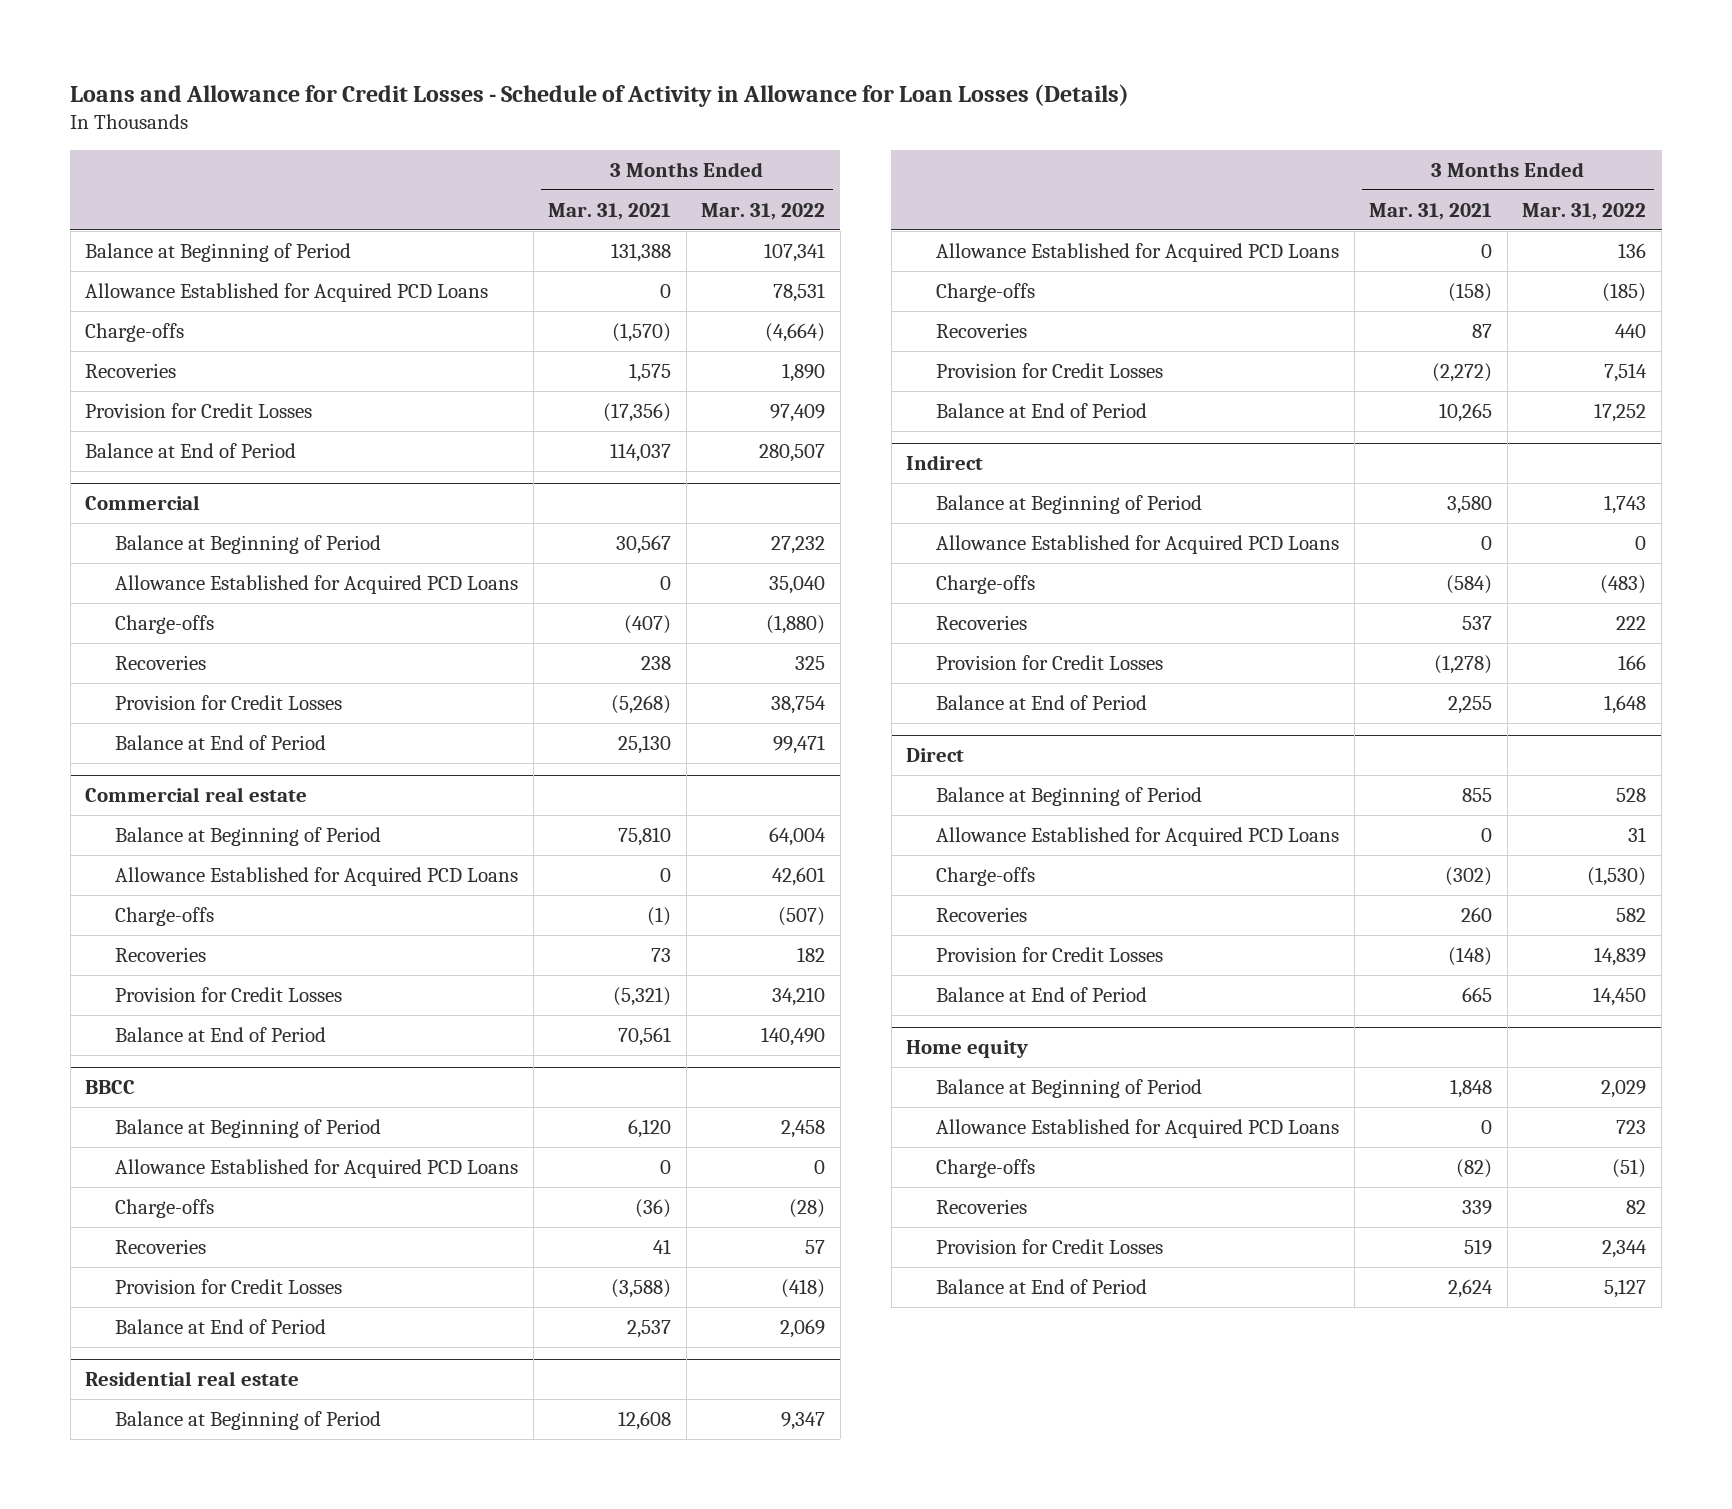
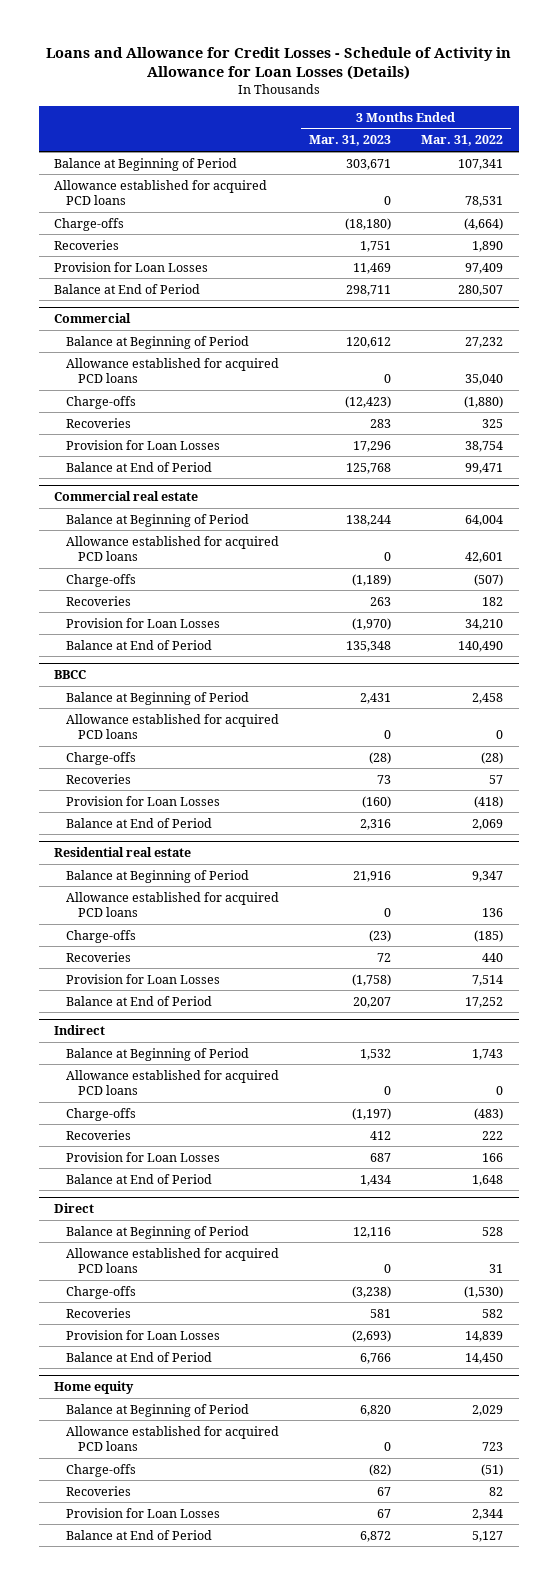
[548,202,672,220] Mar. 31, 2021 -> none
none -> [309,135,392,147] Mar. 31, 2023
[85,282,489,302] Allowance Established for Acquired PCD Loans -> [53,179,267,206] Allowance established for acquired PCD loans
[85,402,313,418] Provision for Credit Losses -> [53,261,208,272] Provision for Loan Losses
[114,574,518,594] Allowance Established for Acquired PCD Loans -> [65,357,279,384] Allowance established for acquired PCD loans
[114,694,342,710] Provision for Credit Losses -> [65,439,220,450] Provision for Loan Losses
[114,866,518,886] Allowance Established for Acquired PCD Loans -> [65,535,279,562] Allowance established for acquired PCD loans
[114,986,342,1002] Provision for Credit Losses -> [65,617,220,628] Provision for Loan Losses
[114,1158,518,1178] Allowance Established for Acquired PCD Loans -> [65,713,279,740] Allowance established for acquired PCD loans
[114,1278,342,1294] Provision for Credit Losses -> [65,795,220,806] Provision for Loan Losses
[936,242,1340,262] Allowance Established for Acquired PCD Loans -> [65,891,279,918] Allowance established for acquired PCD loans
[936,362,1164,378] Provision for Credit Losses -> [65,973,220,984] Provision for Loan Losses
[936,534,1340,554] Allowance Established for Acquired PCD Loans -> [65,1069,279,1096] Allowance established for acquired PCD loans
[936,654,1164,670] Provision for Credit Losses -> [65,1151,220,1162] Provision for Loan Losses
[936,826,1340,846] Allowance Established for Acquired PCD Loans -> [65,1247,279,1274] Allowance established for acquired PCD loans
[936,946,1164,962] Provision for Credit Losses -> [65,1329,220,1340] Provision for Loan Losses
[936,1118,1340,1138] Allowance Established for Acquired PCD Loans -> [65,1425,279,1452] Allowance established for acquired PCD loans
[936,1238,1164,1254] Provision for Credit Losses -> [65,1507,220,1518] Provision for Loan Losses

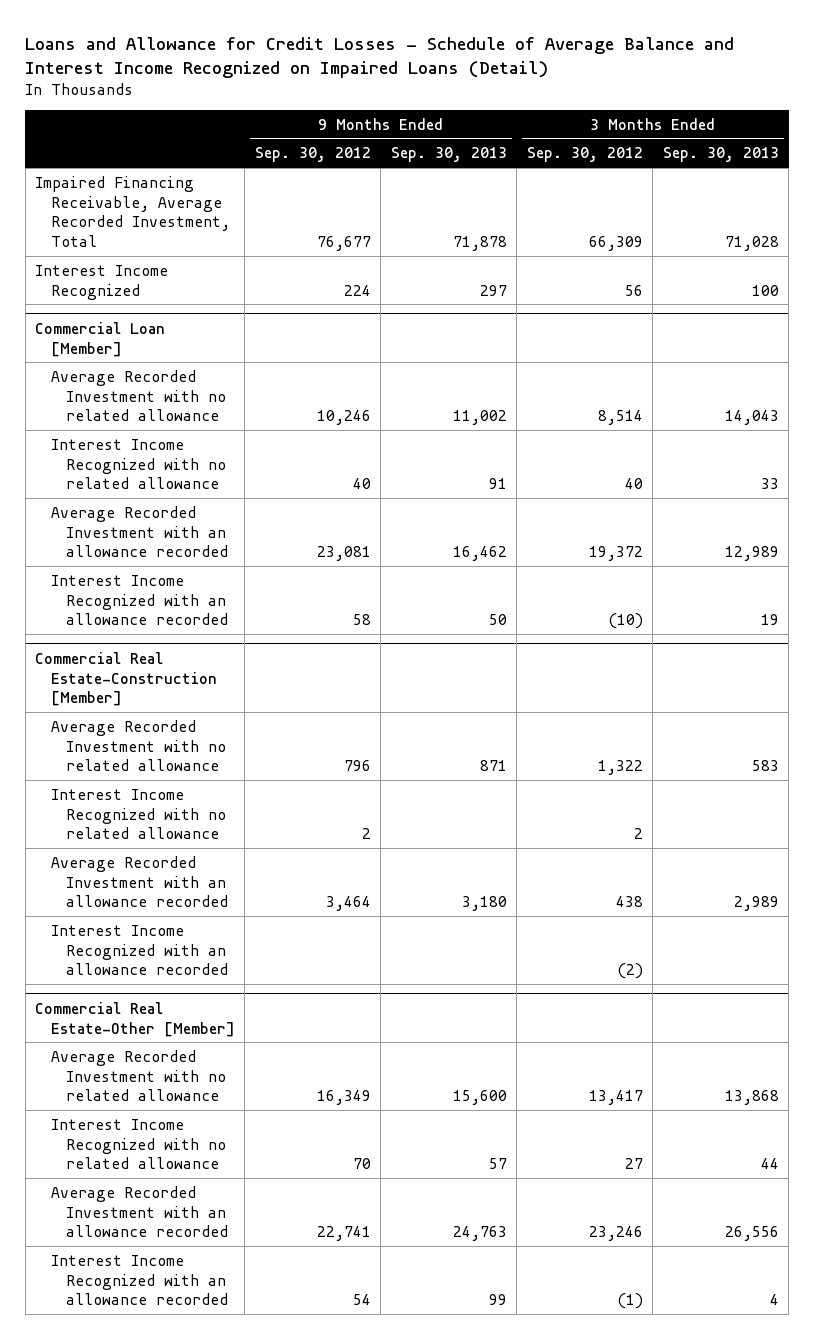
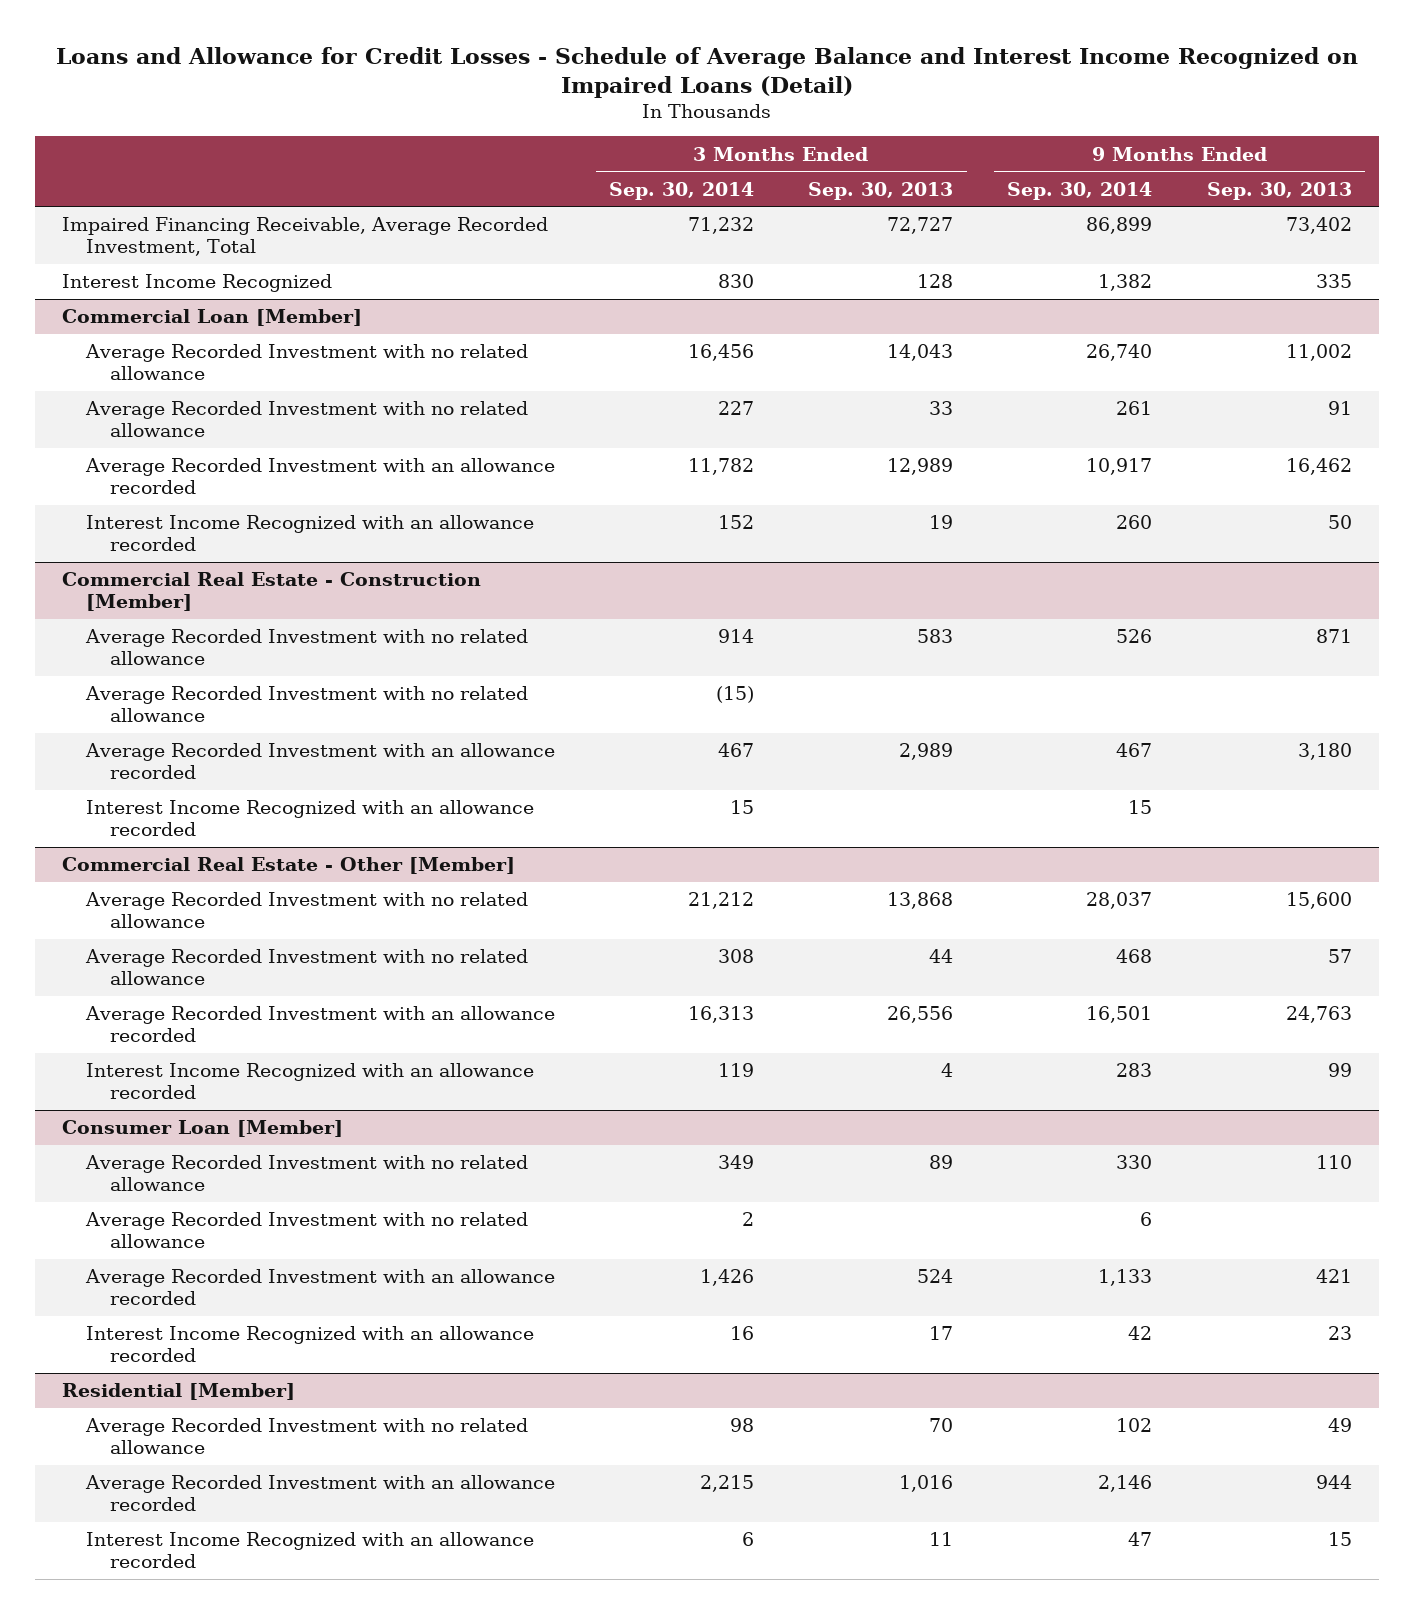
[254,147,371,163] Sep. 30, 2012 -> none
[526,147,643,163] Sep. 30, 2012 -> none
none -> [609,181,755,200] Sep. 30, 2014
none -> [1007,181,1153,200] Sep. 30, 2014
[452,236,507,252] 71,878 -> [1285,217,1352,235] 73,402
[724,236,779,252] 71,028 -> [887,217,954,235] 72,727
[479,284,507,296] 297 -> [1315,274,1352,289] 335
[751,284,779,296] 100 -> [917,274,954,289] 128
[50,438,226,490] Interest Income Recognized with no related allowance -> [85,401,529,437] Average Recorded Investment with no related allowance
[35,651,217,707] Commercial Real Estate-Construction [Member] -> [62,572,482,611] Commercial Real Estate - Construction [Member]
[50,788,226,840] Interest Income Recognized with no related allowance -> [85,686,529,722] Average Recorded Investment with no related allowance
[35,1001,235,1037] Commercial Real Estate-Other [Member] -> [62,857,516,875] Commercial Real Estate - Other [Member]
[50,1118,226,1170] Interest Income Recognized with no related allowance -> [85,949,529,985] Average Recorded Investment with no related allowance
none -> [62,1120,344,1138] Consumer Loan [Member]
none -> [85,1155,529,1191] Average Recorded Investment with no related allowance
none -> [85,1212,529,1248] Average Recorded Investment with no related allowance
none -> [85,1269,556,1305] Average Recorded Investment with an allowance recorded
none -> [86,1326,535,1362] Interest Income Recognized with an allowance recorded
none -> [62,1383,296,1401] Residential [Member]
none -> [85,1418,529,1454] Average Recorded Investment with no related allowance
none -> [85,1475,556,1511] Average Recorded Investment with an allowance recorded
none -> [86,1532,535,1568] Interest Income Recognized with an allowance recorded

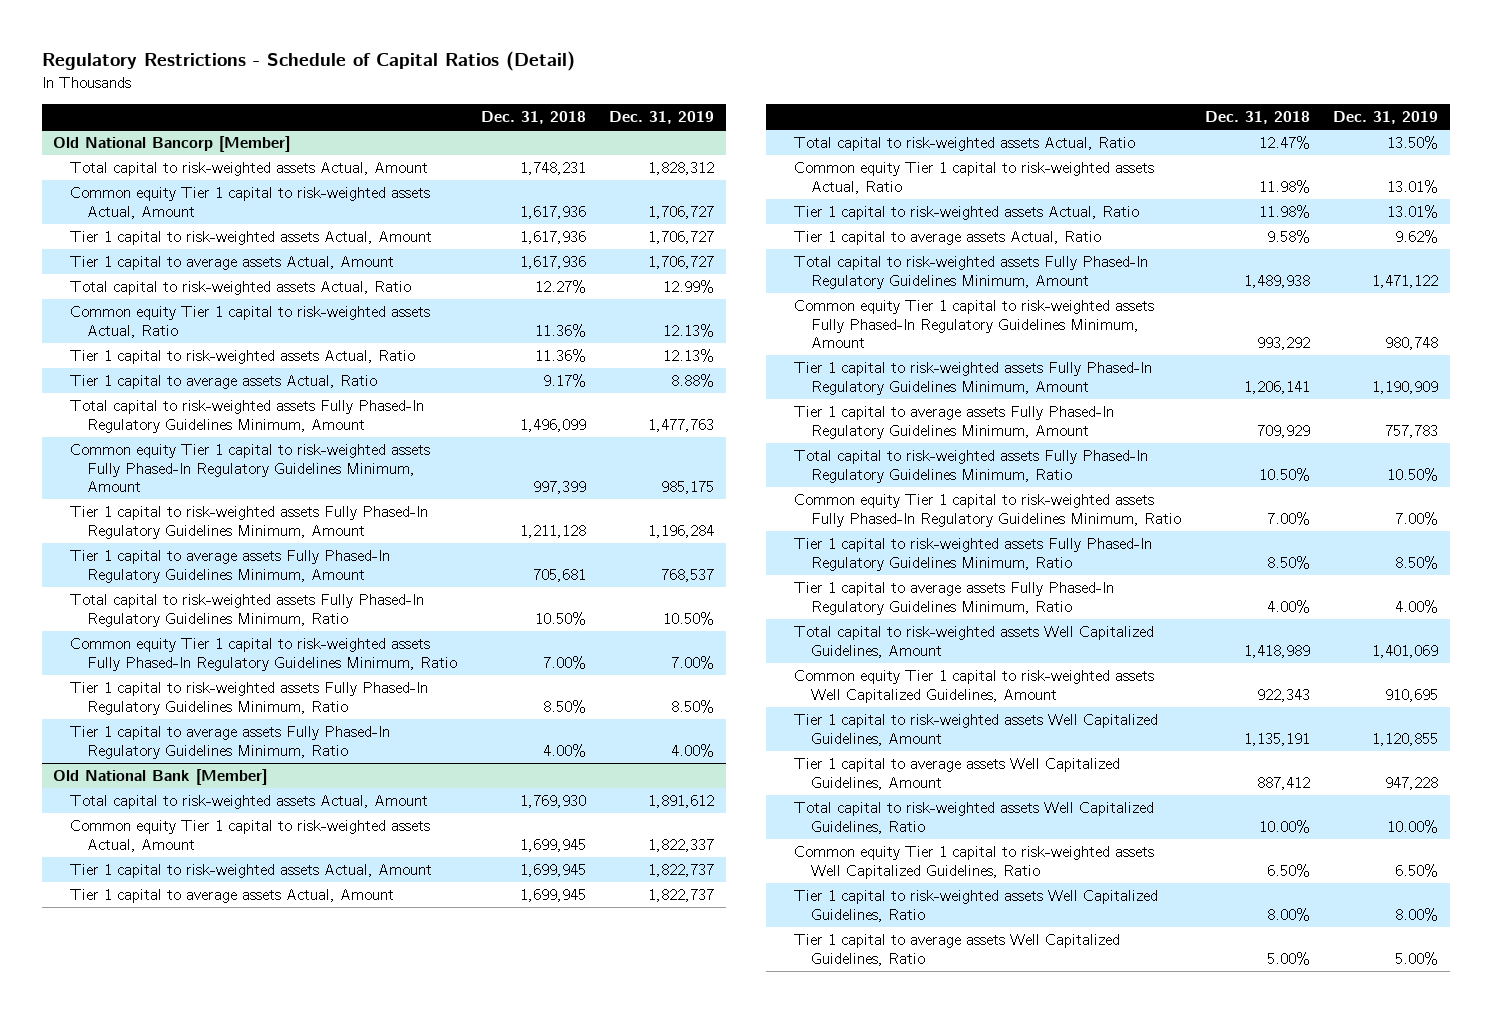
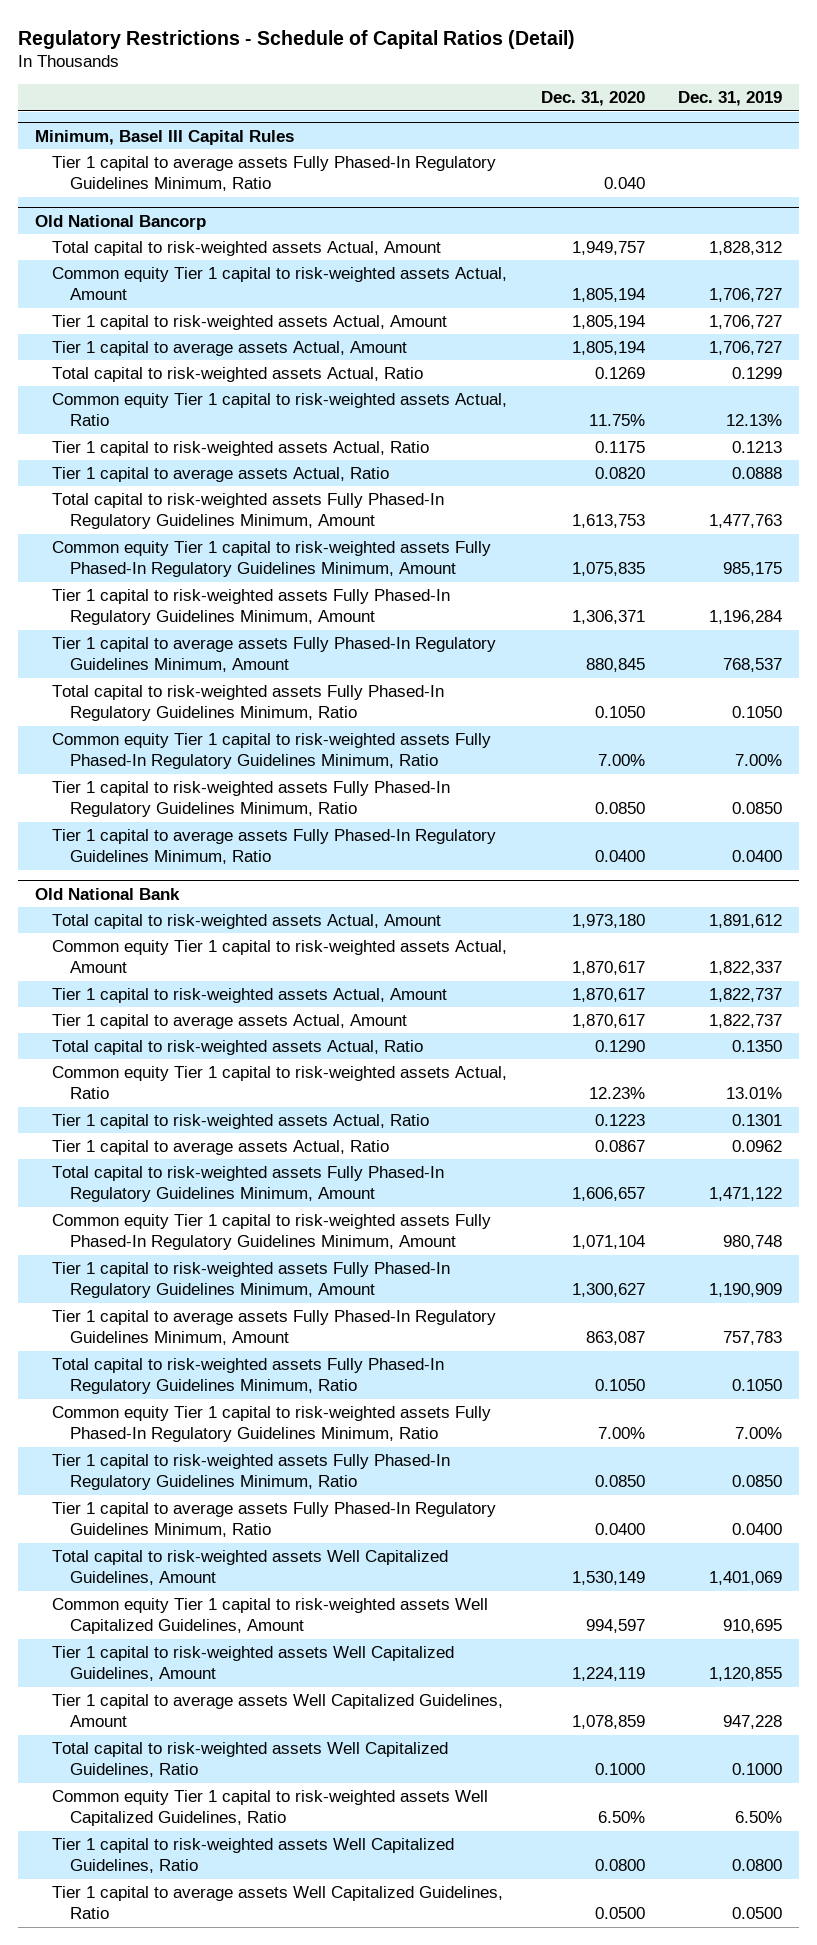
[480,110,586,124] Dec. 31, 2018 -> none
none -> [540,91,645,107] Dec. 31, 2020
none -> [35,129,295,145] Minimum, Basel III Capital Rules
none -> [52,156,497,192] Tier 1 capital to average assets Fully Phased-In Regulatory Guidelines Minimum, Ratio
[53,136,291,153] Old National Bancorp [Member] -> [35,214,207,230] Old National Bancorp
[663,280,715,294] 12.99% -> [732,367,783,380] 0.1299
[663,349,715,363] 12.13% -> [732,441,783,454] 0.1213
[671,374,715,388] 8.88% -> [732,467,783,480] 0.0888
[663,611,715,625] 10.50% -> [732,706,783,719] 0.1050
[671,699,715,713] 8.50% -> [732,802,783,815] 0.0850
[671,743,715,757] 4.00% -> [732,850,783,863] 0.0400
[53,769,268,786] Old National Bank [Member] -> [35,887,181,900] Old National Bank
[1387,136,1439,150] 13.50% -> [732,1040,783,1053] 0.1350
[1387,205,1439,219] 13.01% -> [732,1114,783,1127] 0.1301
[1395,230,1439,244] 9.62% -> [732,1140,783,1153] 0.0962
[1387,467,1439,481] 10.50% -> [732,1379,783,1392] 0.1050
[1395,555,1439,569] 8.50% -> [732,1475,783,1488] 0.0850
[1395,599,1439,613] 4.00% -> [732,1523,783,1536] 0.0400
[1387,819,1439,833] 10.00% -> [732,1763,783,1776] 0.1000
[1395,907,1439,921] 8.00% -> [732,1859,783,1872] 0.0800
[1395,951,1439,965] 5.00% -> [732,1907,783,1920] 0.0500

